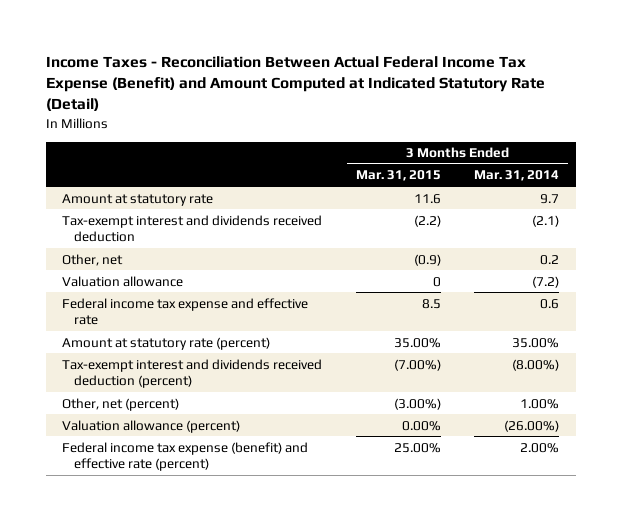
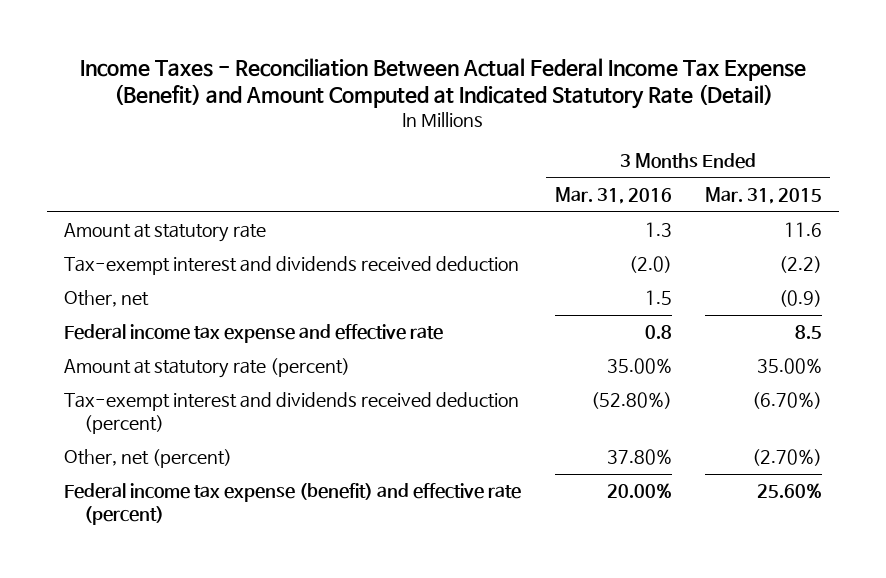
[474,170,560,182] Mar. 31, 2014 -> none
none -> [554,187,672,205] Mar. 31, 2016
[62,275,184,287] Valuation allowance -> none
[62,419,241,433] Valuation allowance (percent) -> none
[393,358,441,371] (7.00%) -> [752,392,823,410] (6.70%)
[393,397,441,410] (3.00%) -> [752,449,823,467] (2.70%)
[393,442,441,453] 25.00% -> [757,483,823,500] 25.60%

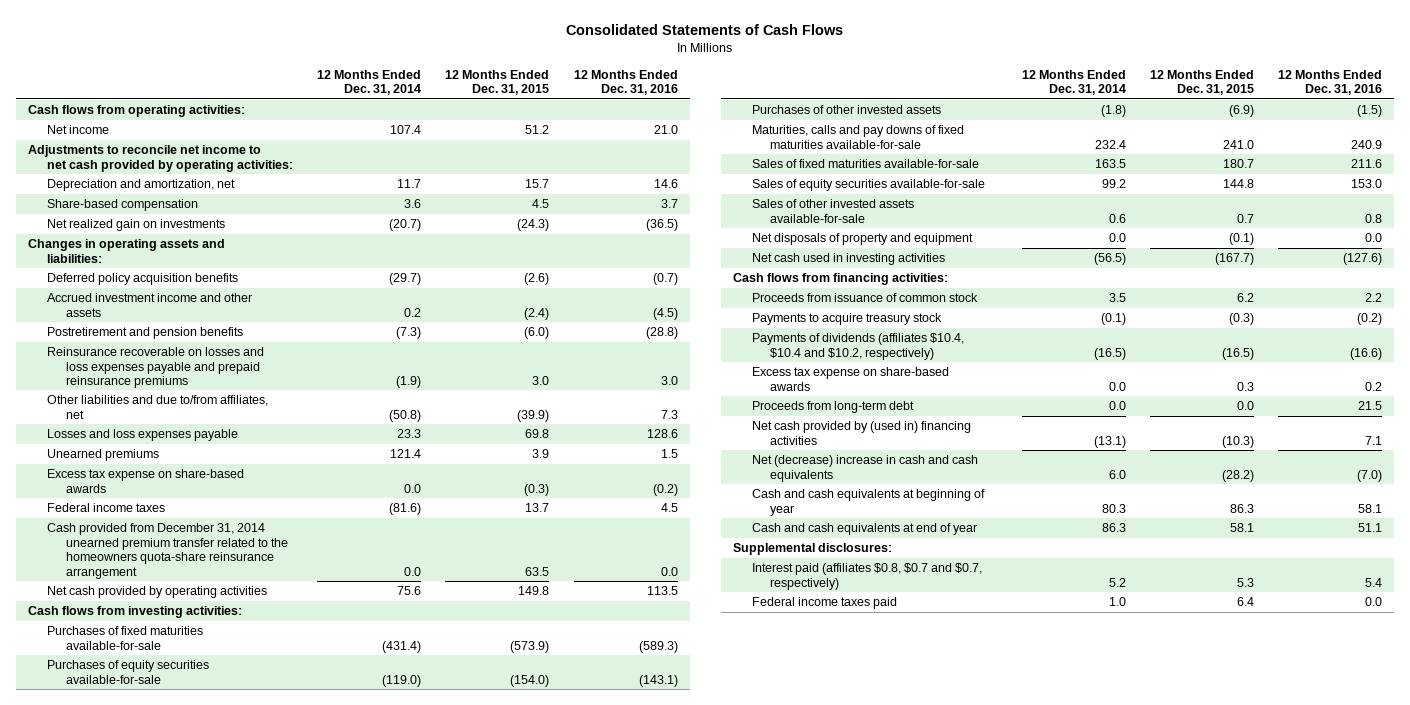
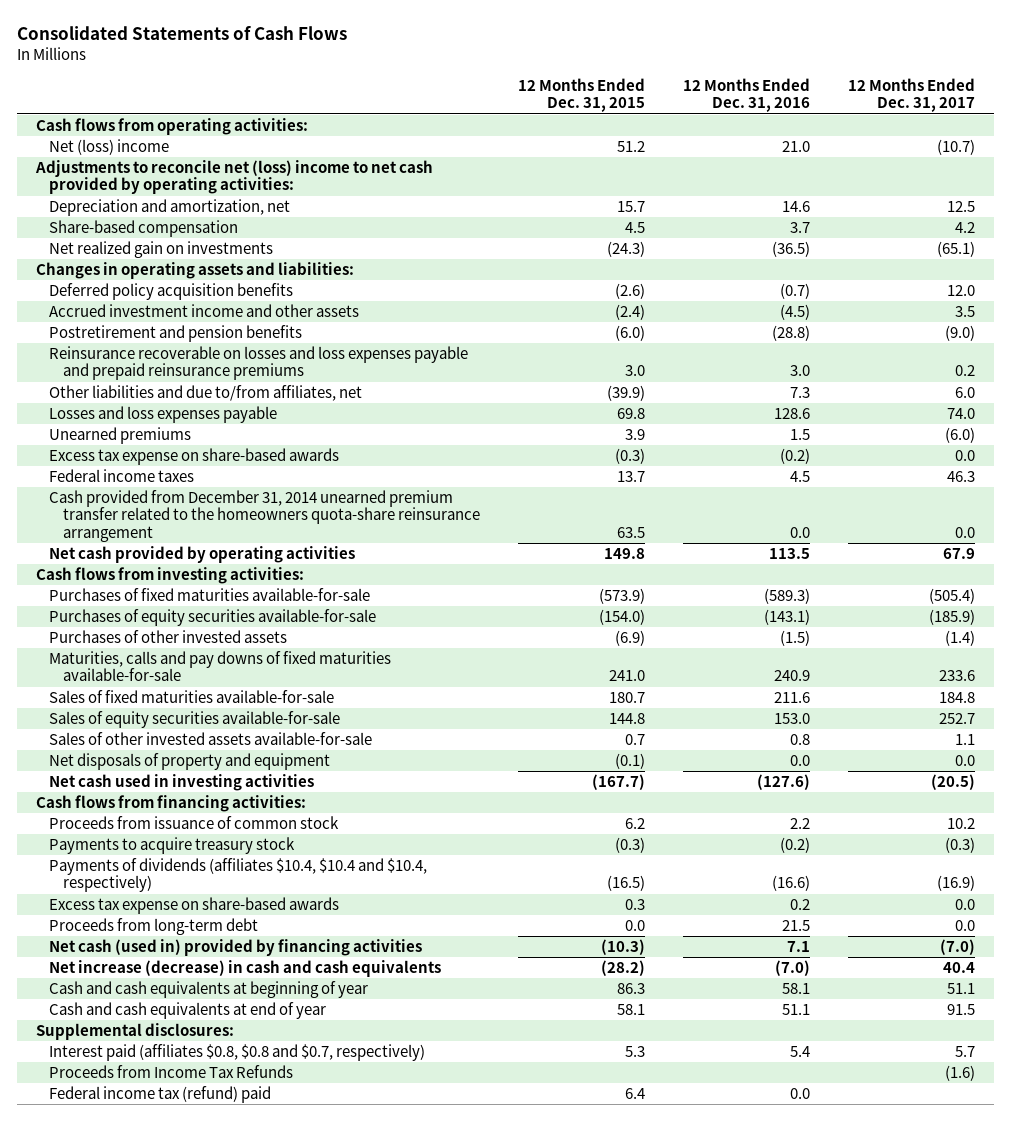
[317,69,422,96] 12 Months Ended Dec. 31, 2014 -> none
none -> [847,78,975,113] 12 Months Ended Dec. 31, 2017
[47,125,110,135] Net income -> [49,139,170,156] Net (loss) income
[28,145,294,172] Adjustments to reconcile net income to net cash provided by operating activities: -> [34,160,433,195] Adjustments to reconcile net (loss) income to net cash provided by operating activities:
[751,333,964,360] Payments of dividends (affiliates $10.4, $10.4 and $10.2, respectively) -> [49,858,428,893] Payments of dividends (affiliates $10.4, $10.4 and $10.4, respectively)
[751,421,971,445] Net cash provided by (used in) financing activities -> [49,939,423,957] Net cash (used in) provided by financing activities
[751,455,978,482] Net (decrease) increase in cash and cash equivalents -> [49,960,442,978] Net increase (decrease) in cash and cash equivalents
[751,563,982,590] Interest paid (affiliates $0.8, $0.7 and $0.7, respectively) -> [49,1044,426,1062] Interest paid (affiliates $0.8, $0.8 and $0.7, respectively)
none -> [49,1065,294,1079] Proceeds from Income Tax Refunds
[751,597,897,610] Federal income taxes paid -> [49,1086,272,1104] Federal income tax (refund) paid

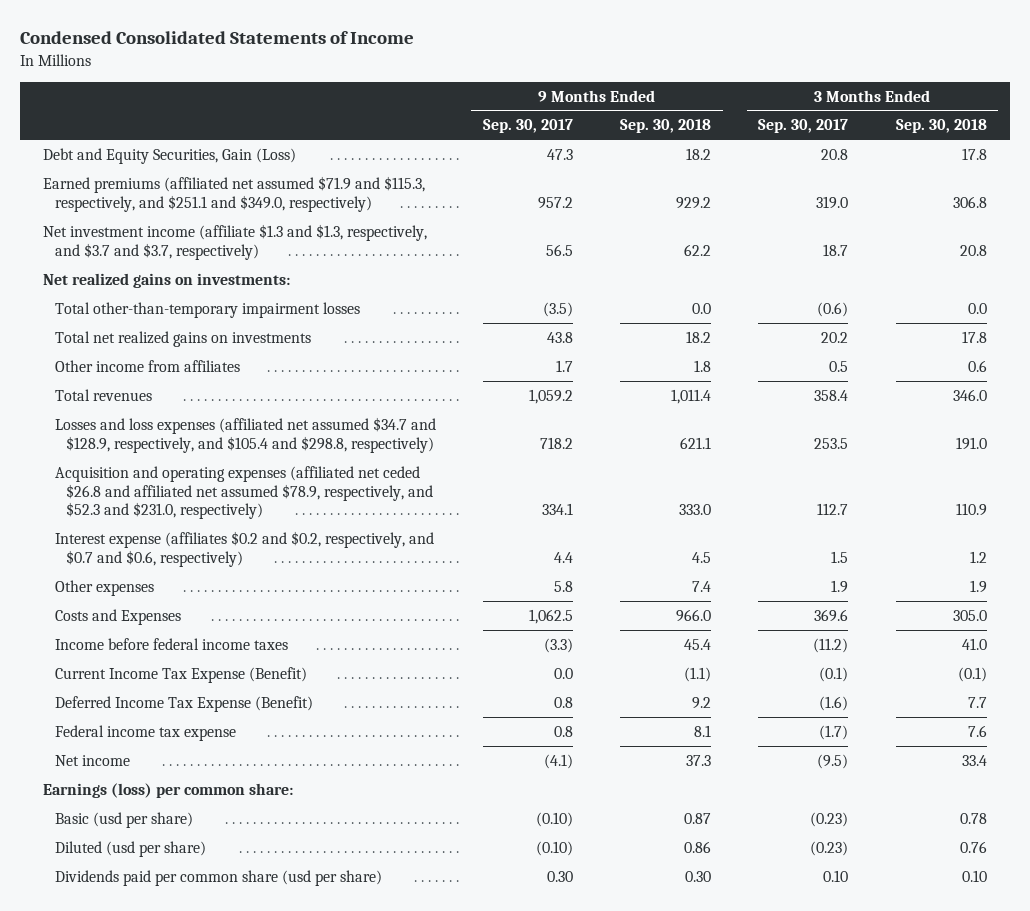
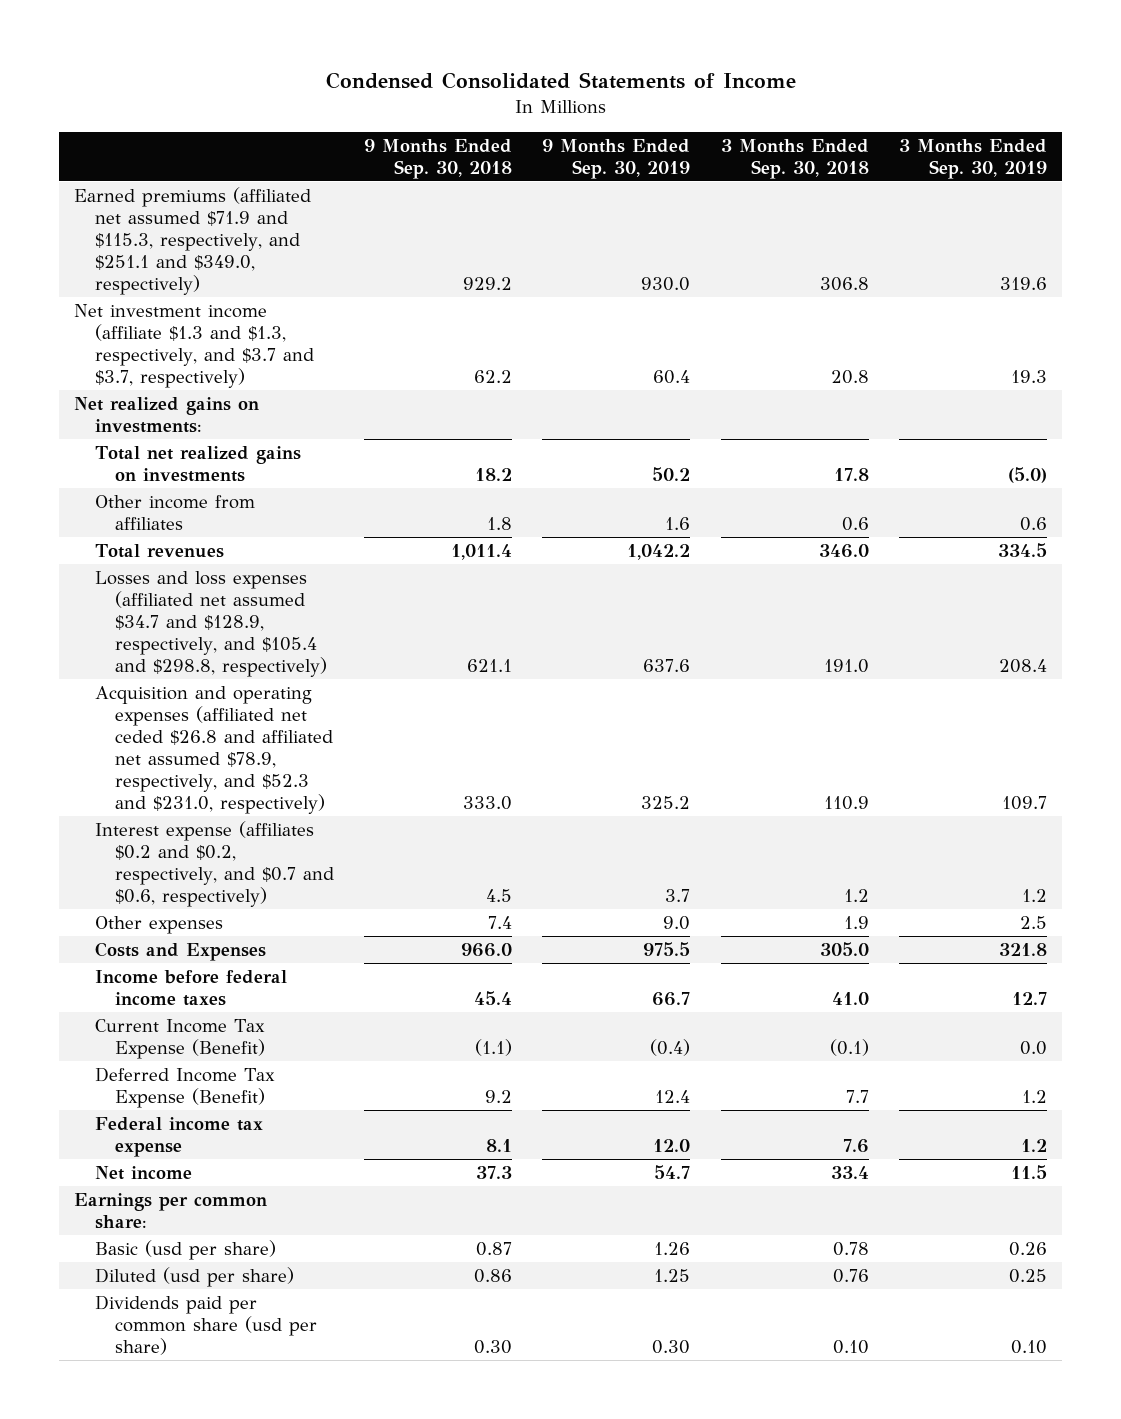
[483,119,574,134] Sep. 30, 2017 -> none
[758,119,849,134] Sep. 30, 2017 -> none
none -> [542,138,691,179] 9 Months Ended Sep. 30, 2019
none -> [898,138,1047,179] 3 Months Ended Sep. 30, 2019
[43,147,297,164] Debt and Equity Securities, Gain (Loss) -> none
[54,301,360,318] Total other-than-temporary impairment losses -> none
[43,782,294,798] Earnings (loss) per common share: -> [74,1192,268,1229] Earnings per common share:

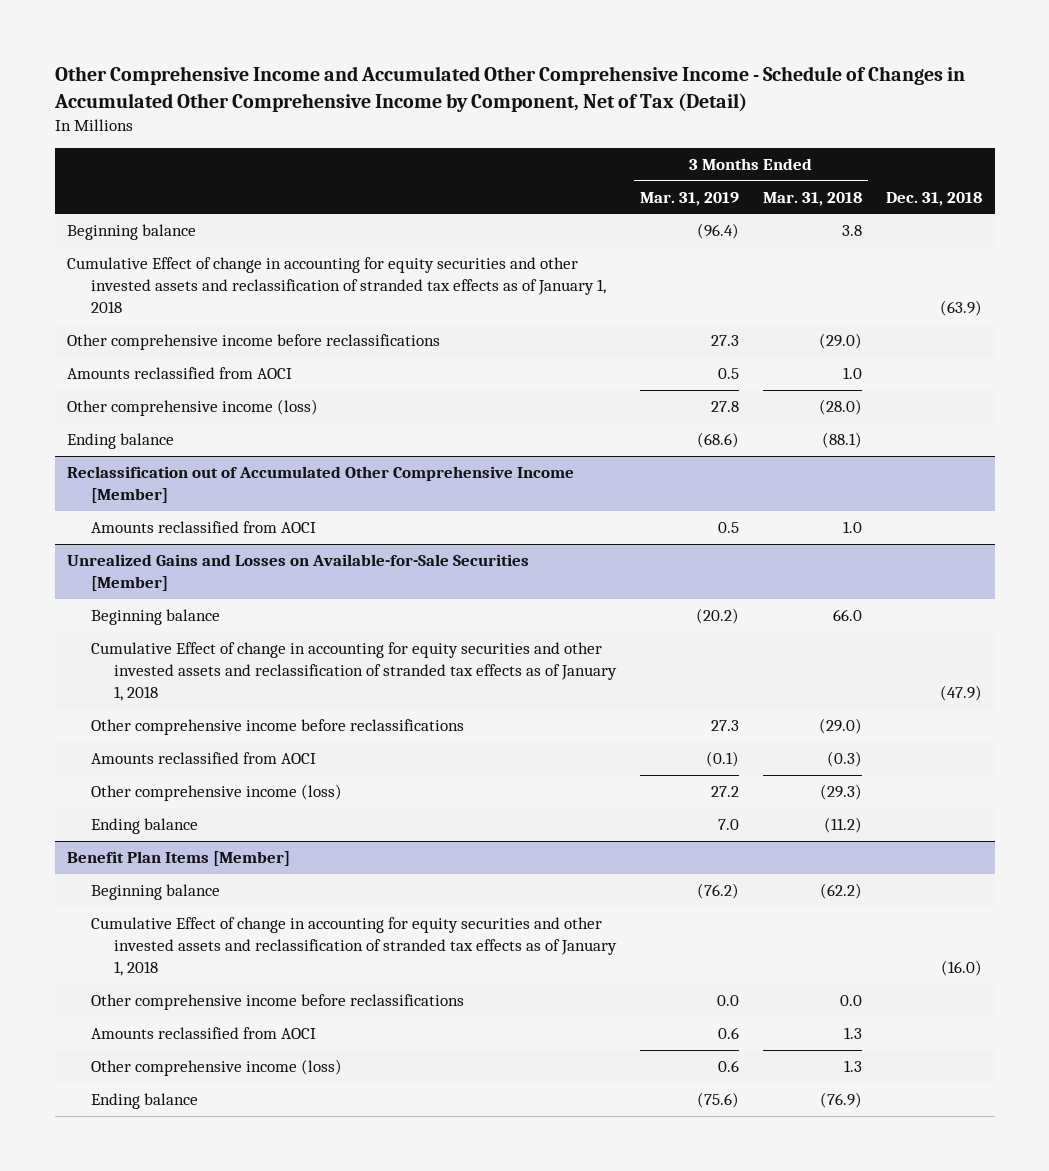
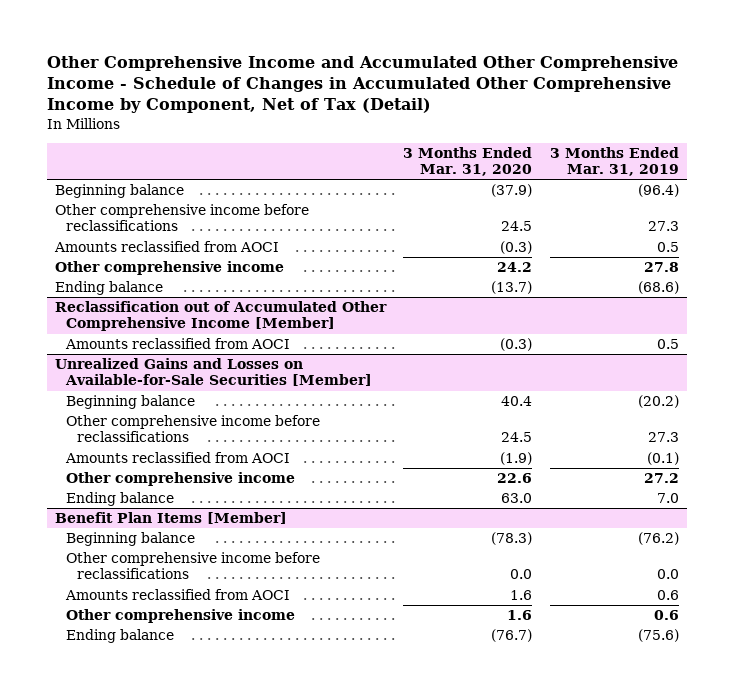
[763,191,863,206] Mar. 31, 2018 -> none
[886,191,983,206] Dec. 31, 2018 -> none
none -> [403,146,533,177] 3 Months Ended Mar. 31, 2020
[66,257,606,314] Cumulative Effect of change in accounting for equity securities and other invested assets and reclassification of stranded tax effects as of January 1, 2018 -> none
[66,399,318,417] Other comprehensive income (loss) -> [55,261,285,276] Other comprehensive income
[90,642,618,702] Cumulative Effect of change in accounting for equity securities and other invested assets and reclassification of stranded tax effects as of January 1, 2018 -> none
[90,784,342,802] Other comprehensive income (loss) -> [65,472,295,487] Other comprehensive income
[90,917,618,977] Cumulative Effect of change in accounting for equity securities and other invested assets and reclassification of stranded tax effects as of January 1, 2018 -> none
[90,1059,342,1077] Other comprehensive income (loss) -> [65,609,295,624] Other comprehensive income

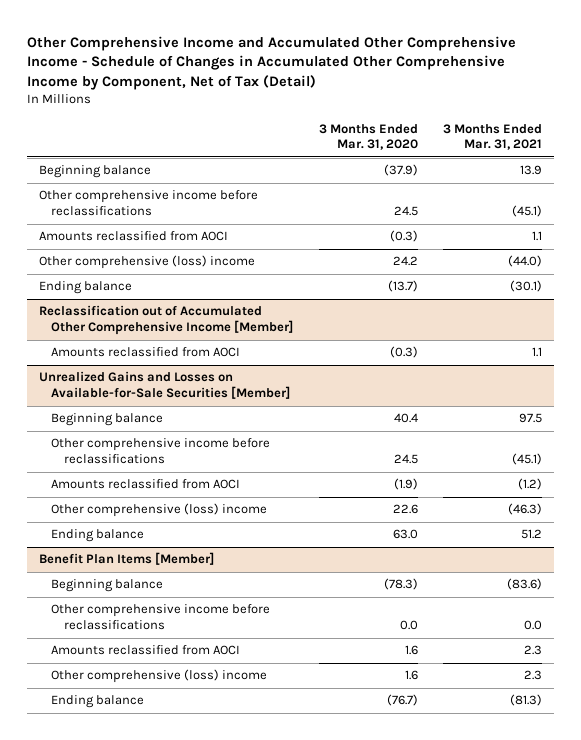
[549,146,679,177] 3 Months Ended Mar. 31, 2019 -> none
none -> [442,123,542,151] 3 Months Ended Mar. 31, 2021
[55,261,285,276] Other comprehensive income -> [39,255,256,270] Other comprehensive (loss) income
[65,472,295,487] Other comprehensive income -> [51,503,268,518] Other comprehensive (loss) income
[65,609,295,624] Other comprehensive income -> [51,669,268,684] Other comprehensive (loss) income

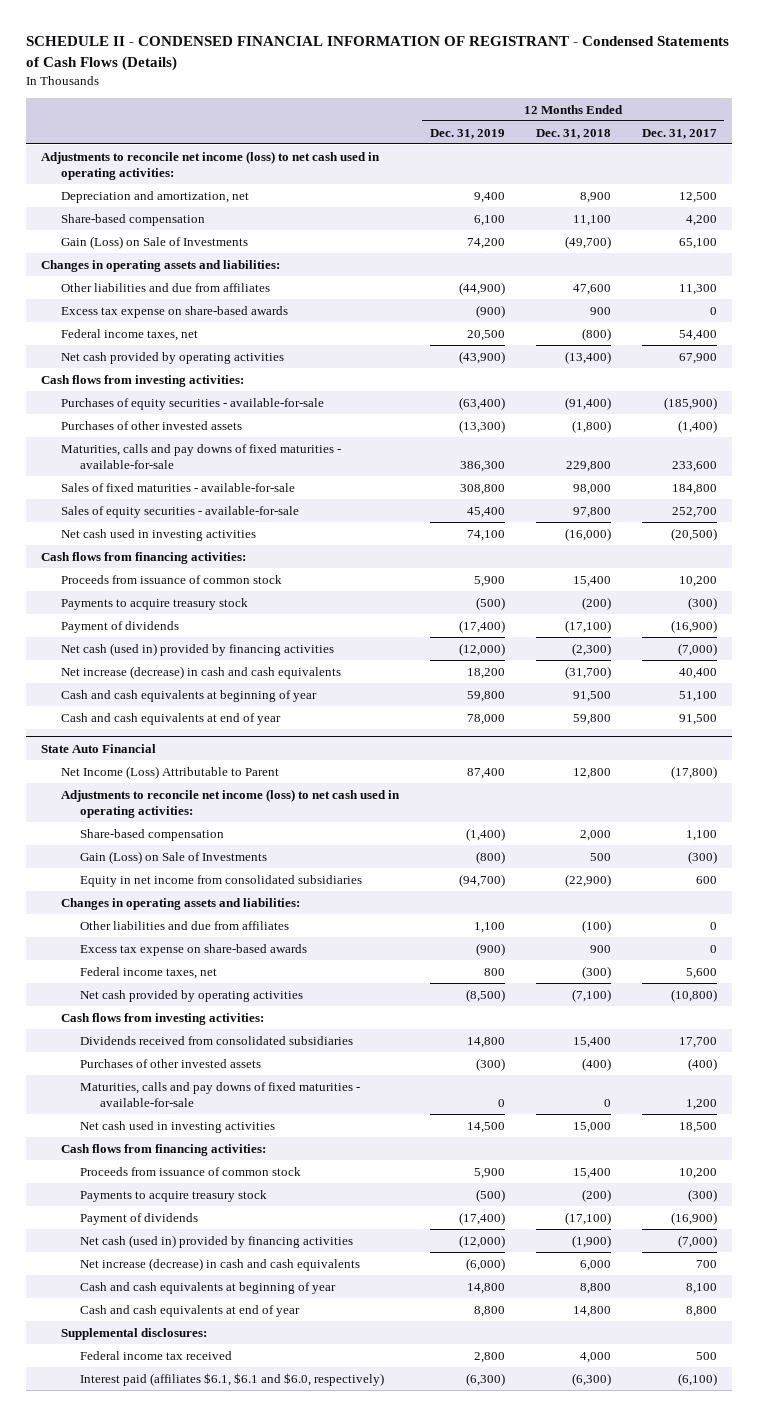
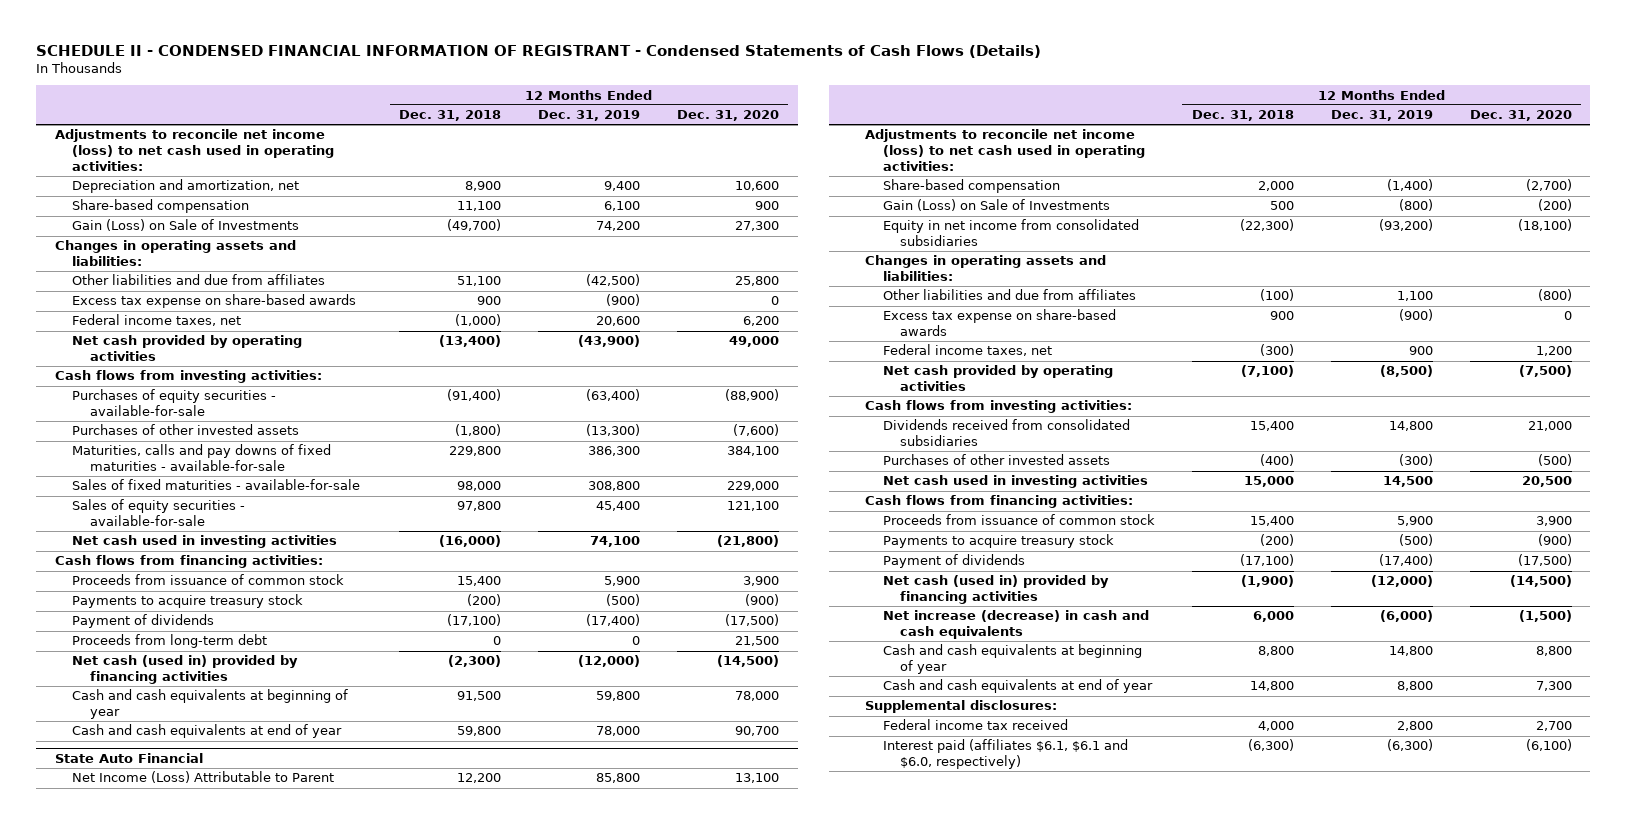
[641,128,717,139] Dec. 31, 2017 -> none
none -> [677,110,780,122] Dec. 31, 2020
[458,281,505,295] (44,900) -> [586,274,641,287] (42,500)
[572,283,611,295] 47,600 -> [457,276,502,287] 51,100
[466,329,505,341] 20,500 -> [596,316,641,327] 20,600
[581,327,611,341] (800) -> [455,314,502,327] (1,000)
none -> [72,634,268,649] Proceeds from long-term debt
[60,665,341,679] Net increase (decrease) in cash and cash equivalents -> none
[466,767,505,779] 87,400 -> [596,773,641,784] 85,800
[572,767,611,779] 12,800 -> [457,773,502,784] 12,200
[458,873,505,887] (94,700) -> [1378,219,1433,232] (93,200)
[564,873,611,887] (22,900) -> [1239,219,1294,232] (22,300)
[483,967,505,976] 800 -> [1408,346,1433,356] 900
[80,1081,361,1107] Maturities, calls and pay downs of fixed maturities - available-for-sale -> none

